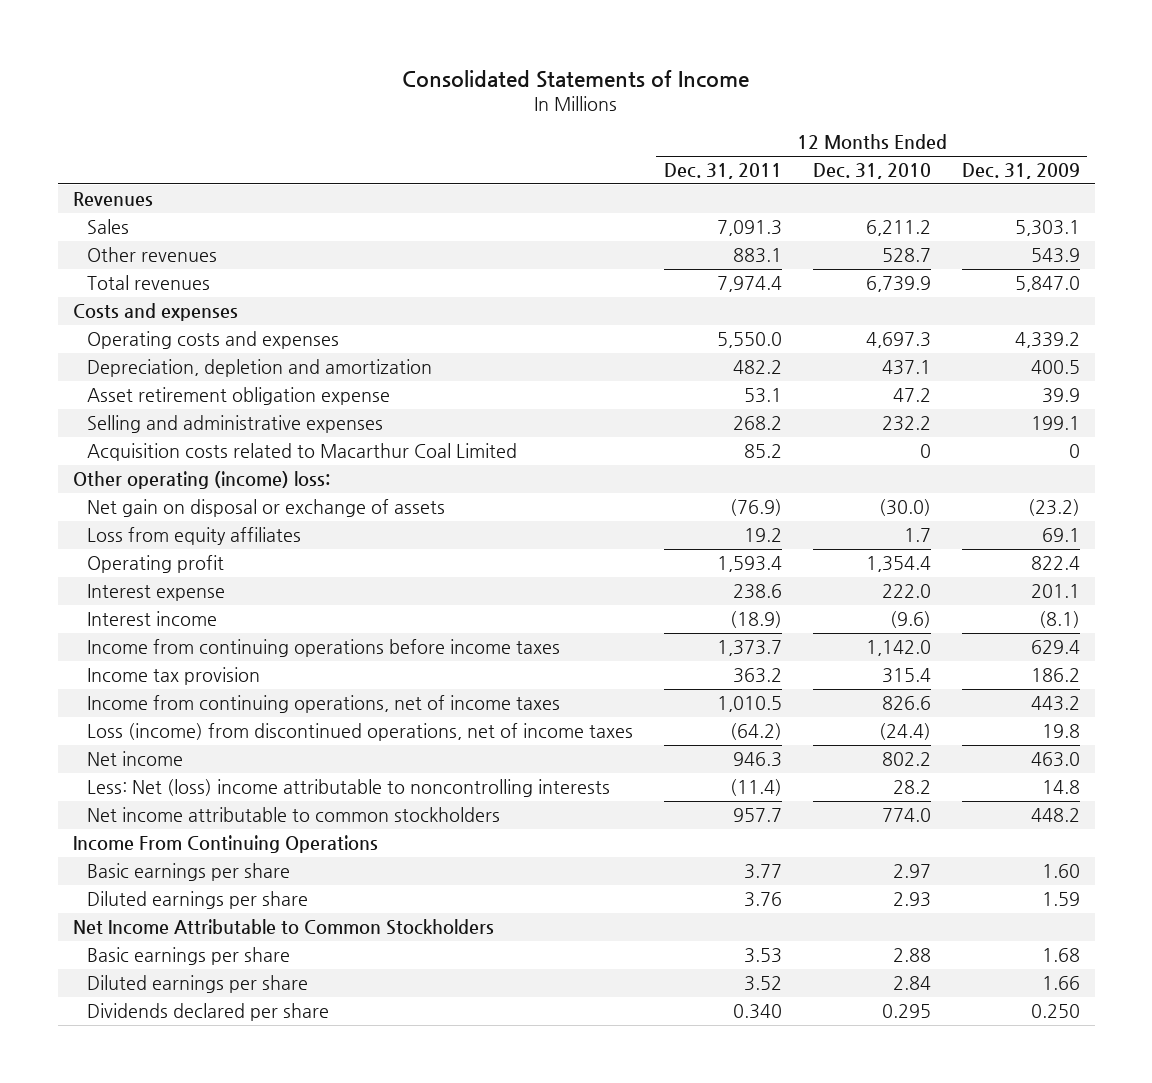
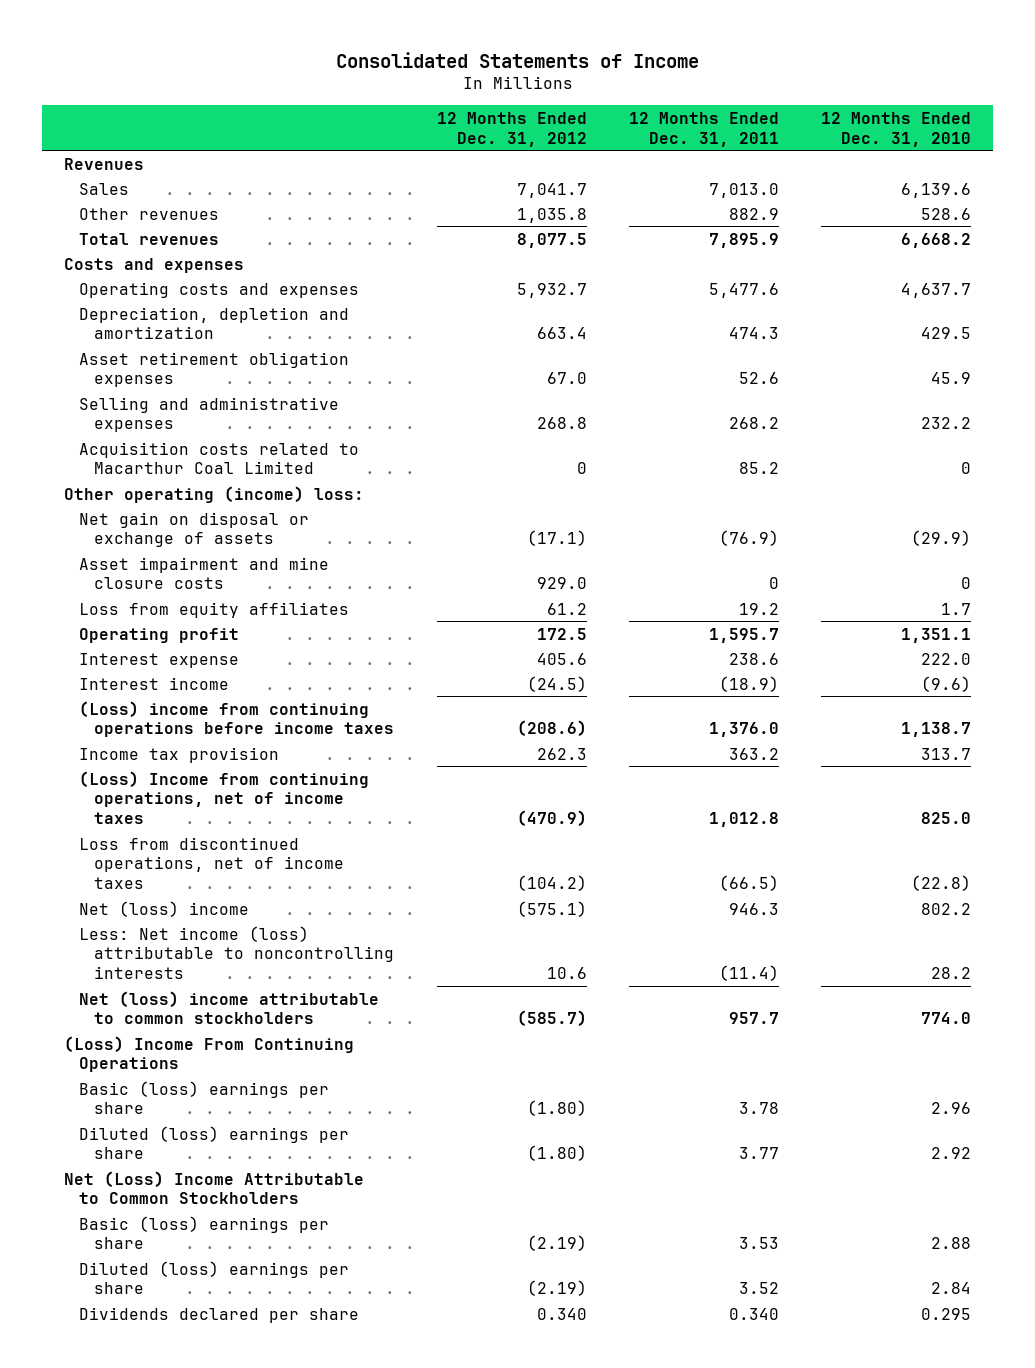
[961,163,1080,180] Dec. 31, 2009 -> none
none -> [436,111,587,147] 12 Months Ended Dec. 31, 2012
[716,220,782,237] 7,091.3 -> [708,182,779,198] 7,013.0
[865,220,931,237] 6,211.2 -> [901,182,972,198] 6,139.6
[732,248,782,264] 883.1 -> [728,207,779,220] 882.9
[881,248,931,263] 528.7 -> [921,207,972,220] 528.6
[716,276,782,293] 7,974.4 -> [708,232,779,248] 7,895.9
[865,276,931,293] 6,739.9 -> [901,232,972,248] 6,668.2
[716,332,782,349] 5,550.0 -> [708,282,779,298] 5,477.6
[865,332,931,349] 4,697.3 -> [901,282,972,298] 4,637.7
[732,360,782,375] 482.2 -> [728,327,779,340] 474.3
[881,360,931,376] 437.1 -> [921,327,972,340] 429.5
[87,387,391,406] Asset retirement obligation expense -> [78,351,349,388] Asset retirement obligation expenses
[743,388,782,404] 53.1 -> [738,372,779,385] 52.6
[892,388,931,403] 47.2 -> [931,372,972,385] 45.9
[878,499,931,517] (30.0) -> [911,530,972,547] (29.9)
none -> [78,556,329,590] Asset impairment and mine closure costs
[716,556,782,573] 1,593.4 -> [708,627,779,643] 1,595.7
[865,556,931,573] 1,354.4 -> [901,627,972,643] 1,351.1
[87,639,561,658] Income from continuing operations before income taxes -> [78,700,395,738] (Loss) income from continuing operations before income taxes
[716,640,782,657] 1,373.7 -> [708,722,779,738] 1,376.0
[865,640,931,657] 1,142.0 -> [901,722,972,738] 1,138.7
[881,668,931,684] 315.4 -> [921,747,972,760] 313.7
[87,695,561,714] Income from continuing operations, net of income taxes -> [78,770,369,824] (Loss) Income from continuing operations, net of income taxes
[716,696,782,713] 1,010.5 -> [708,811,779,827] 1,012.8
[881,696,931,711] 826.6 -> [921,811,972,824] 825.0
[87,723,634,742] Loss (income) from discontinued operations, net of income taxes -> [78,836,345,889] Loss from discontinued operations, net of income taxes
[729,723,782,741] (64.2) -> [718,874,779,891] (66.5)
[878,723,931,741] (24.4) -> [911,874,972,891] (22.8)
[87,751,184,767] Net income -> [78,900,249,917] Net (loss) income
[87,779,611,798] Less: Net (loss) income attributable to noncontrolling interests -> [78,925,395,979] Less: Net income (loss) attributable to noncontrolling interests
[87,807,501,823] Net income attributable to common stockholders -> [78,990,379,1025] Net (loss) income attributable to common stockholders
[72,835,378,854] Income From Continuing Operations -> [63,1035,354,1073] (Loss) Income From Continuing Operations
[87,863,291,882] Basic earnings per share -> [78,1080,329,1115] Basic (loss) earnings per share
[743,864,782,880] 3.77 -> [738,1102,779,1115] 3.78
[892,864,931,879] 2.97 -> [931,1102,972,1115] 2.96
[87,891,309,910] Diluted earnings per share -> [78,1125,349,1160] Diluted (loss) earnings per share
[743,892,782,908] 3.76 -> [738,1147,779,1160] 3.77
[892,892,931,908] 2.93 -> [931,1147,972,1160] 2.92
[72,919,494,936] Net Income Attributable to Common Stockholders -> [63,1170,364,1205] Net (Loss) Income Attributable to Common Stockholders
[87,947,291,966] Basic earnings per share -> [78,1215,329,1250] Basic (loss) earnings per share
[87,975,309,994] Diluted earnings per share -> [78,1260,349,1295] Diluted (loss) earnings per share

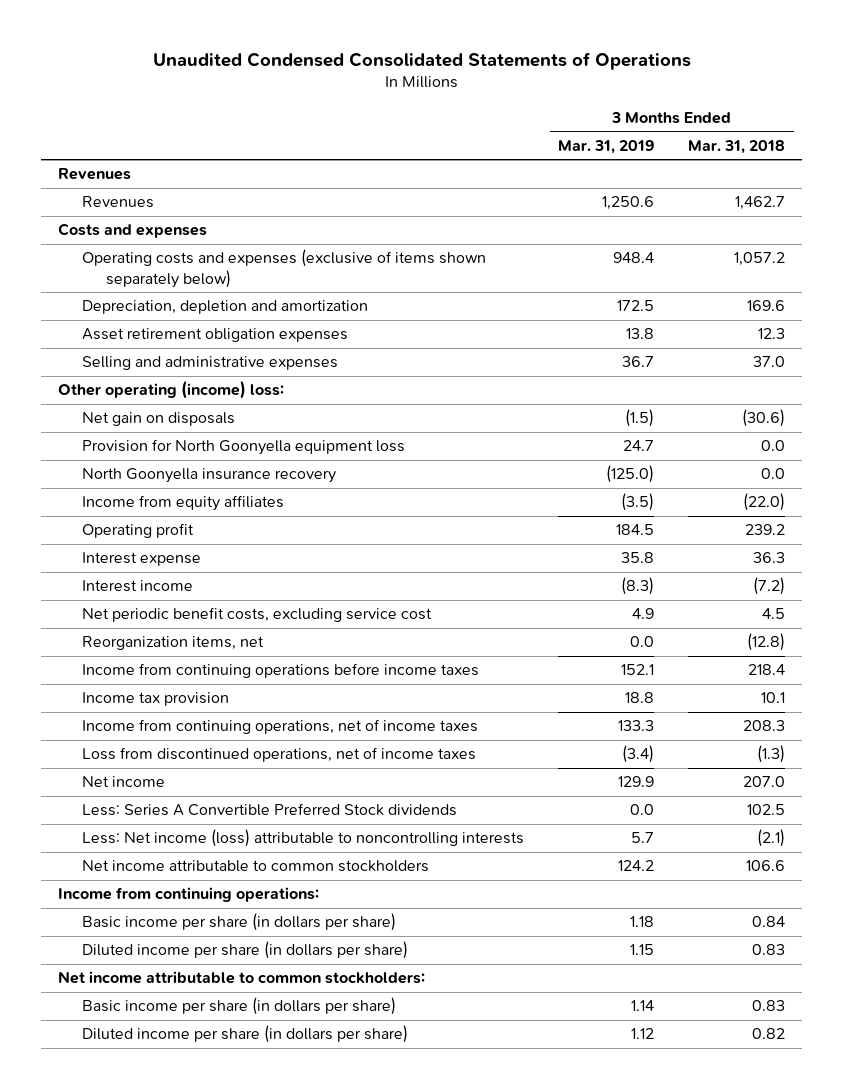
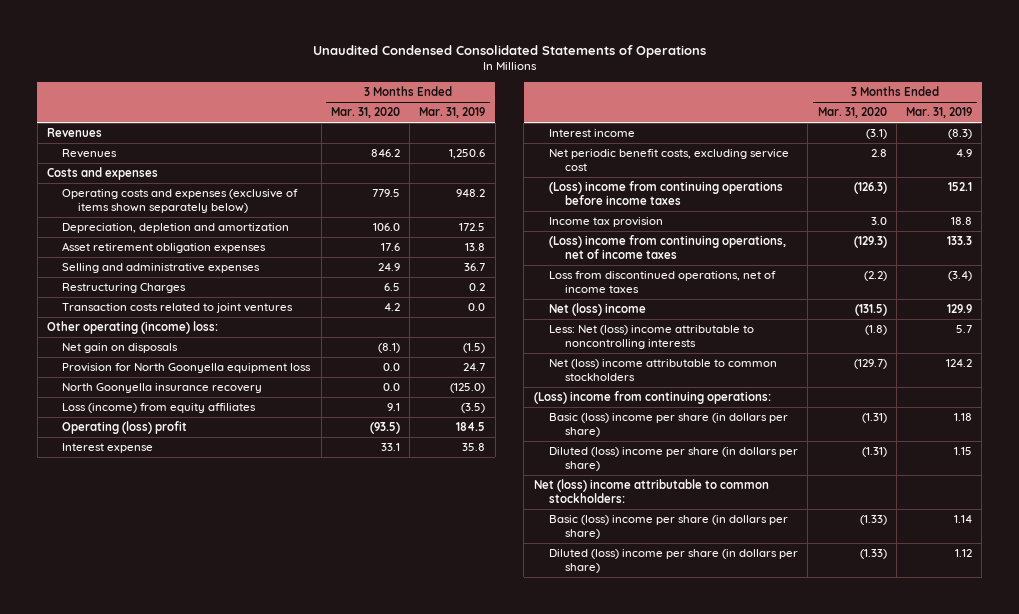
[688,139,786,154] Mar. 31, 2018 -> none
none -> [330,107,400,119] Mar. 31, 2020
[613,252,655,264] 948.4 -> [456,189,486,198] 948.2
none -> [62,283,187,294] Restructuring Charges
none -> [62,303,294,314] Transaction costs related to joint ventures
[81,495,284,512] Income from equity affiliates -> [62,403,257,414] Loss (income) from equity affiliates
[81,523,194,539] Operating profit -> [62,421,188,435] Operating (loss) profit
[81,636,264,651] Reorganization items, net -> none
[81,663,479,679] Income from continuing operations before income taxes -> [549,181,784,206] (Loss) income from continuing operations before income taxes
[81,719,478,735] Income from continuing operations, net of income taxes -> [549,235,787,260] (Loss) income from continuing operations, net of income taxes
[81,803,457,817] Less: Series A Convertible Preferred Stock dividends -> none
[81,776,165,788] Net income -> [549,303,647,317] Net (loss) income
[81,829,524,848] Less: Net income (loss) attributable to noncontrolling interests -> [549,325,755,350] Less: Net (loss) income attributable to noncontrolling interests
[81,860,429,873] Net income attributable to common stockholders -> [549,359,778,382] Net (loss) income attributable to common stockholders
[58,887,320,903] Income from continuing operations: -> [533,391,771,405] (Loss) income from continuing operations:
[81,913,396,932] Basic income per share (in dollars per share) -> [549,413,789,438] Basic (loss) income per share (in dollars per share)
[81,941,408,960] Diluted income per share (in dollars per share) -> [549,447,799,472] Diluted (loss) income per share (in dollars per share)
[58,971,426,985] Net income attributable to common stockholders: -> [533,479,769,504] Net (loss) income attributable to common stockholders:
[81,997,396,1016] Basic income per share (in dollars per share) -> [549,515,789,540] Basic (loss) income per share (in dollars per share)
[81,1025,408,1044] Diluted income per share (in dollars per share) -> [549,549,799,574] Diluted (loss) income per share (in dollars per share)

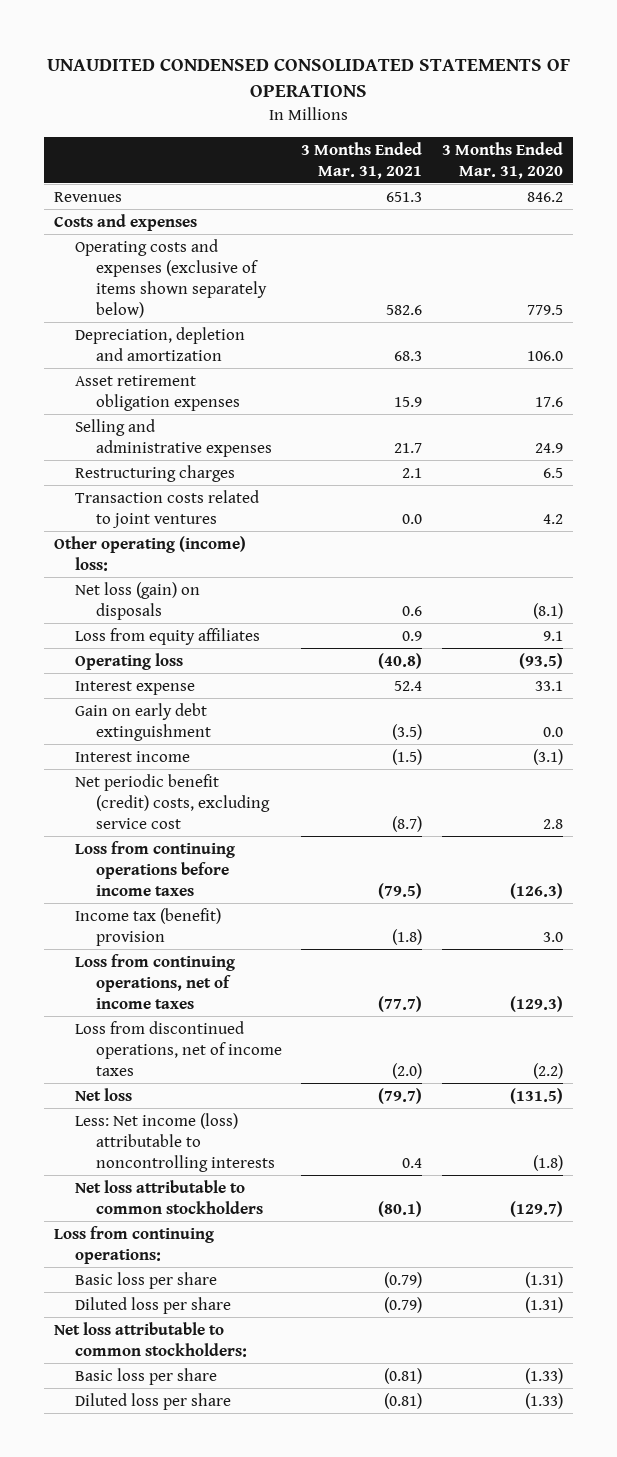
[312,45,706,59] Unaudited Condensed Consolidated Statements of Operations -> [46,57,570,98] UNAUDITED CONDENSED CONSOLIDATED STATEMENTS OF OPERATIONS
[419,107,486,119] Mar. 31, 2019 -> none
none -> [301,141,423,179] 3 Months Ended Mar. 31, 2021
[47,128,103,138] Revenues -> none
[62,283,187,294] Restructuring Charges -> [74,464,235,482] Restructuring charges
[62,363,312,374] Provision for North Goonyella equipment loss -> none
[62,383,263,394] North Goonyella insurance recovery -> none
[62,343,179,354] Net gain on disposals -> [74,581,200,620] Net loss (gain) on disposals
[62,403,257,414] Loss (income) from equity affiliates -> [74,627,260,645] Loss from equity affiliates
[62,421,188,435] Operating (loss) profit -> [74,652,183,670] Operating loss
none -> [74,702,211,741] Gain on early debt extinguishment
[549,149,790,172] Net periodic benefit costs, excluding service cost -> [74,773,270,829] Net periodic benefit (credit) costs, excluding service cost
[549,181,784,206] (Loss) income from continuing operations before income taxes -> [74,840,235,896] Loss from continuing operations before income taxes
[549,217,664,228] Income tax provision -> [74,907,221,946] Income tax (benefit) provision
[549,235,787,260] (Loss) income from continuing operations, net of income taxes -> [74,953,235,1009] Loss from continuing operations, net of income taxes
[549,303,647,317] Net (loss) income -> [74,1087,132,1101] Net loss
[549,325,755,350] Less: Net (loss) income attributable to noncontrolling interests -> [74,1112,275,1172] Less: Net income (loss) attributable to noncontrolling interests
[549,359,778,382] Net (loss) income attributable to common stockholders -> [74,1179,263,1214] Net loss attributable to common stockholders
[533,391,771,405] (Loss) income from continuing operations: -> [54,1225,215,1264] Loss from continuing operations:
[549,413,789,438] Basic (loss) income per share (in dollars per share) -> [74,1271,217,1289] Basic loss per share
[549,447,799,472] Diluted (loss) income per share (in dollars per share) -> [74,1296,231,1314] Diluted loss per share
[533,479,769,504] Net (loss) income attributable to common stockholders: -> [54,1321,247,1357] Net loss attributable to common stockholders:
[549,515,789,540] Basic (loss) income per share (in dollars per share) -> [74,1367,217,1385] Basic loss per share
[549,549,799,574] Diluted (loss) income per share (in dollars per share) -> [74,1392,231,1410] Diluted loss per share

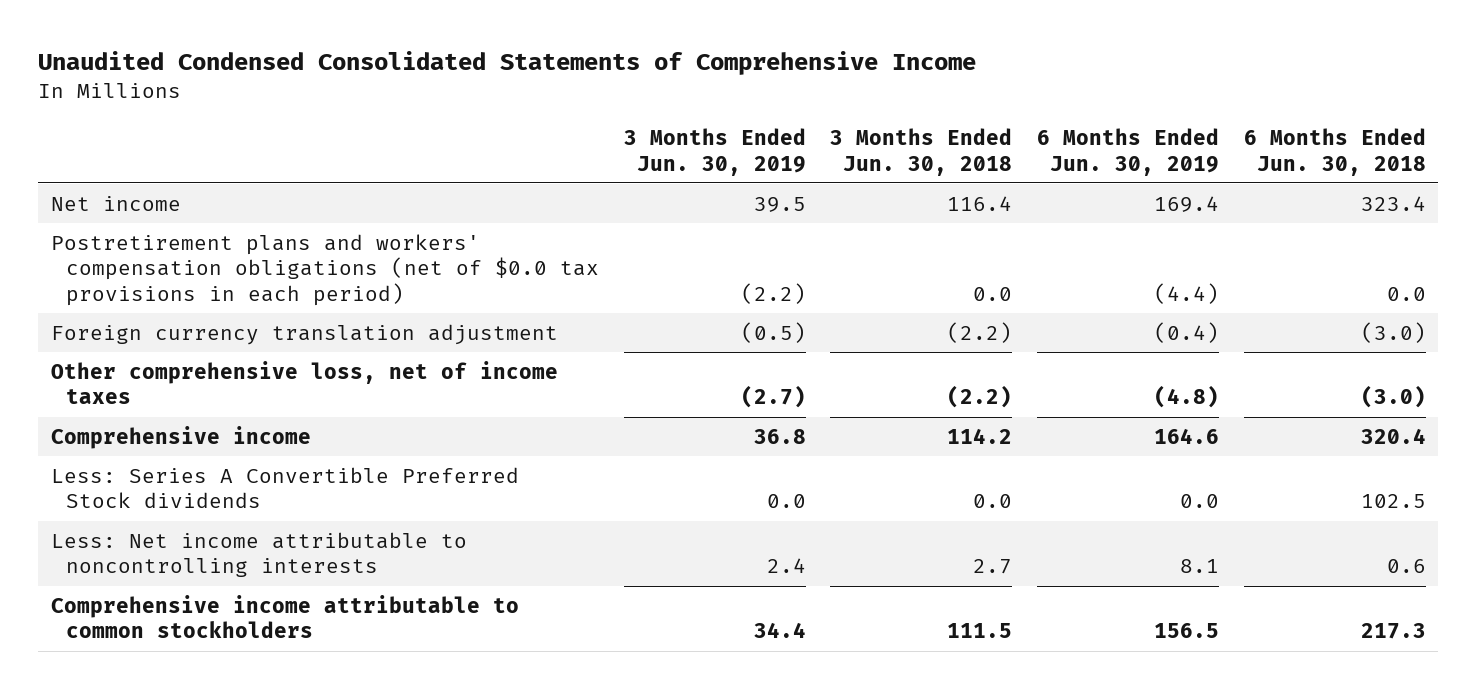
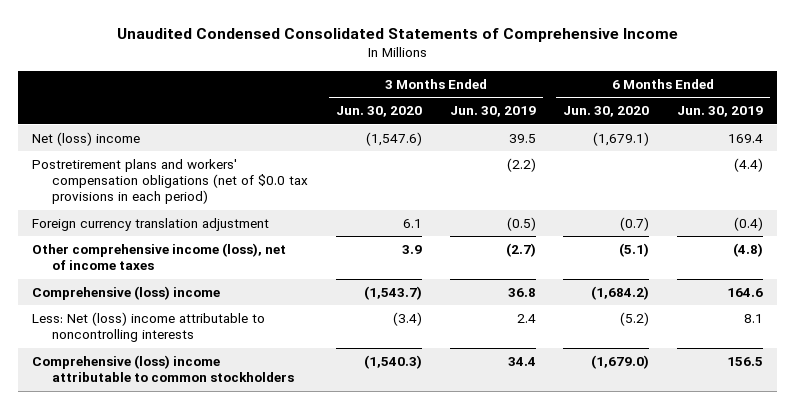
[830,127,1013,176] 3 Months Ended Jun. 30, 2018 -> none
[1243,127,1426,176] 6 Months Ended Jun. 30, 2018 -> none
none -> [335,106,422,118] Jun. 30, 2020
none -> [563,106,650,118] Jun. 30, 2020
[50,195,181,211] Net income -> [32,132,141,147] Net (loss) income
[50,466,519,509] Less: Series A Convertible Preferred Stock dividends -> none
[50,360,558,405] Other comprehensive loss, net of income taxes -> [32,243,287,271] Other comprehensive income (loss), net of income taxes
[50,425,311,449] Comprehensive income -> [32,286,221,301] Comprehensive (loss) income
[50,531,467,578] Less: Net income attributable to noncontrolling interests -> [32,312,266,343] Less: Net (loss) income attributable to noncontrolling interests
[50,594,519,639] Comprehensive income attributable to common stockholders -> [32,355,294,383] Comprehensive (loss) income attributable to common stockholders

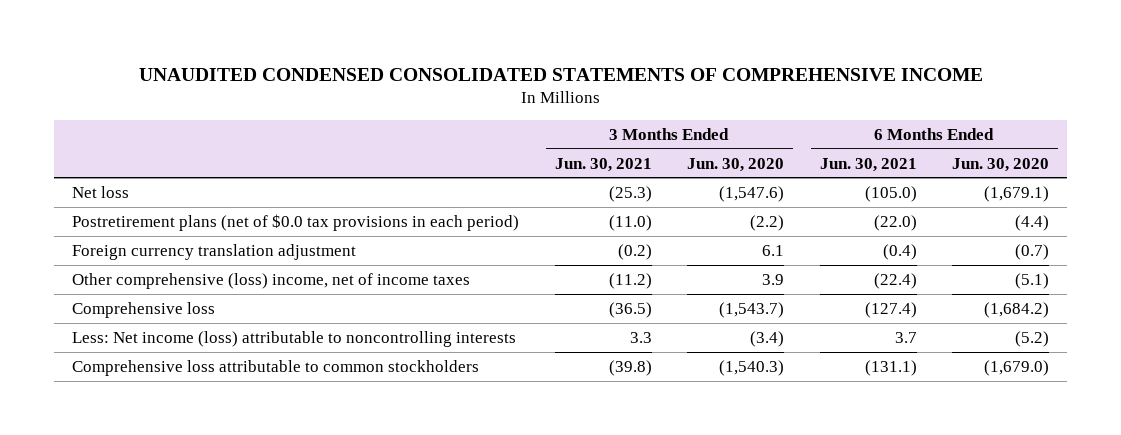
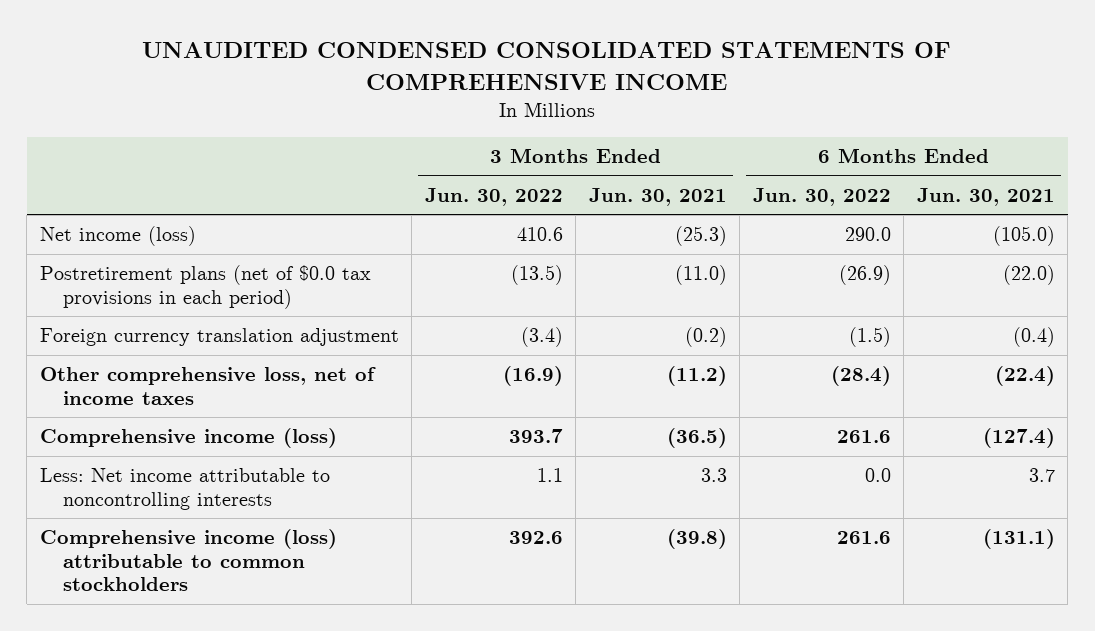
[687,157,785,172] Jun. 30, 2020 -> none
[952,157,1050,172] Jun. 30, 2020 -> none
none -> [424,187,563,206] Jun. 30, 2022
none -> [752,187,891,206] Jun. 30, 2022
[72,185,130,198] Net loss -> [39,226,196,247] Net income (loss)
[72,272,471,289] Other comprehensive (loss) income, net of income taxes -> [39,367,376,405] Other comprehensive loss, net of income taxes
[72,301,216,318] Comprehensive loss -> [39,428,337,449] Comprehensive income (loss)
[72,330,517,347] Less: Net income (loss) attributable to noncontrolling interests -> [39,468,330,510] Less: Net income attributable to noncontrolling interests
[72,359,480,376] Comprehensive loss attributable to common stockholders -> [39,529,337,592] Comprehensive income (loss) attributable to common stockholders

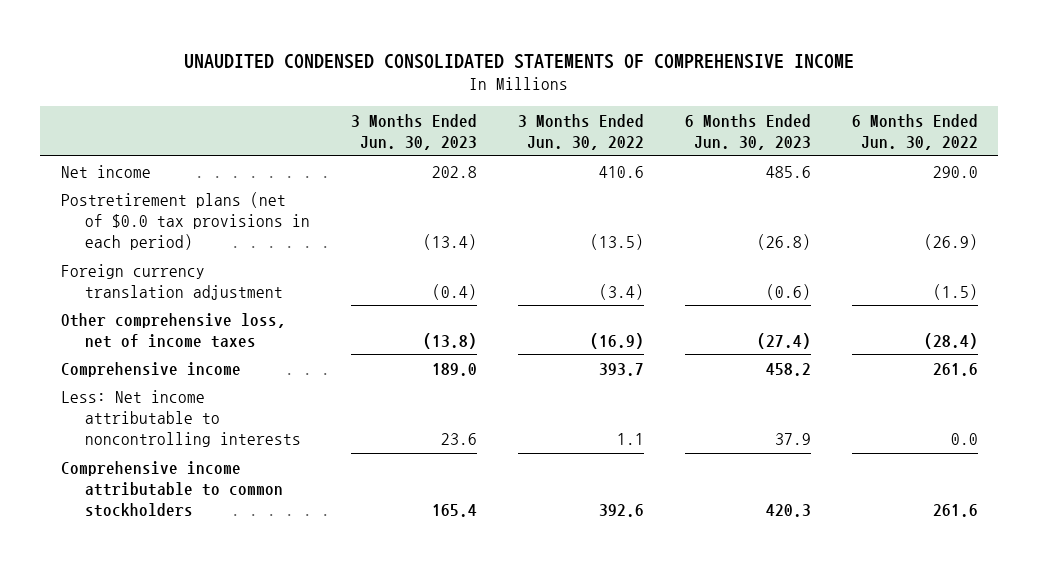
[588,187,727,206] Jun. 30, 2021 -> none
[916,187,1055,206] Jun. 30, 2021 -> none
none -> [350,113,477,151] 3 Months Ended Jun. 30, 2023
none -> [684,113,811,151] 6 Months Ended Jun. 30, 2023
[39,226,196,247] Net income (loss) -> [60,164,151,178] Net income
[39,428,337,449] Comprehensive income (loss) -> [60,361,241,377] Comprehensive income
[39,529,337,592] Comprehensive income (loss) attributable to common stockholders -> [60,460,283,518] Comprehensive income attributable to common stockholders

